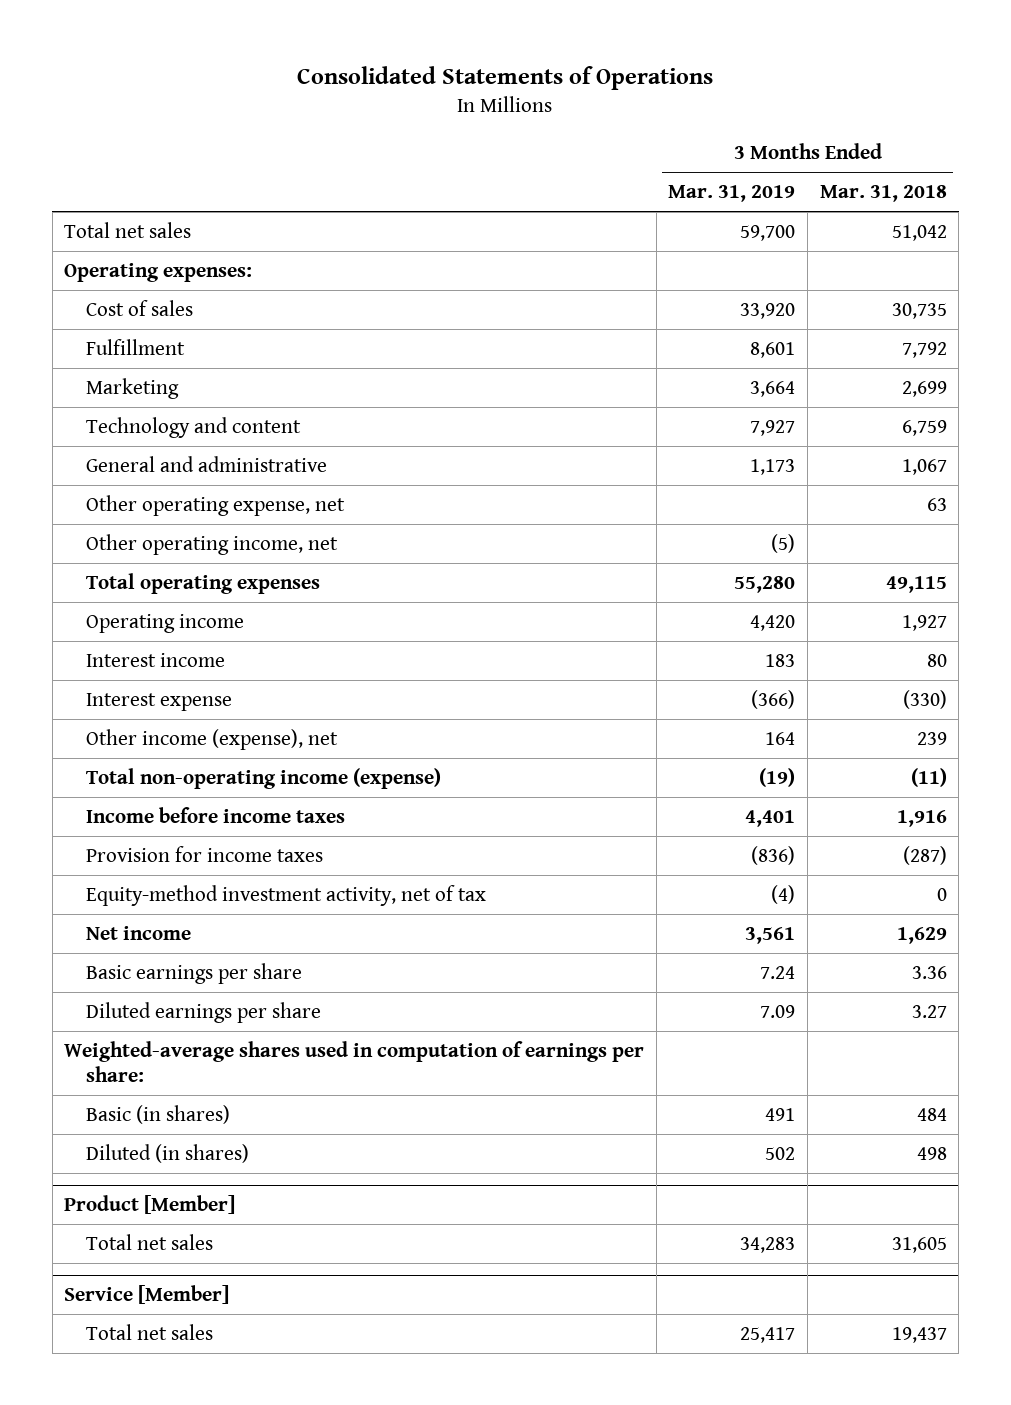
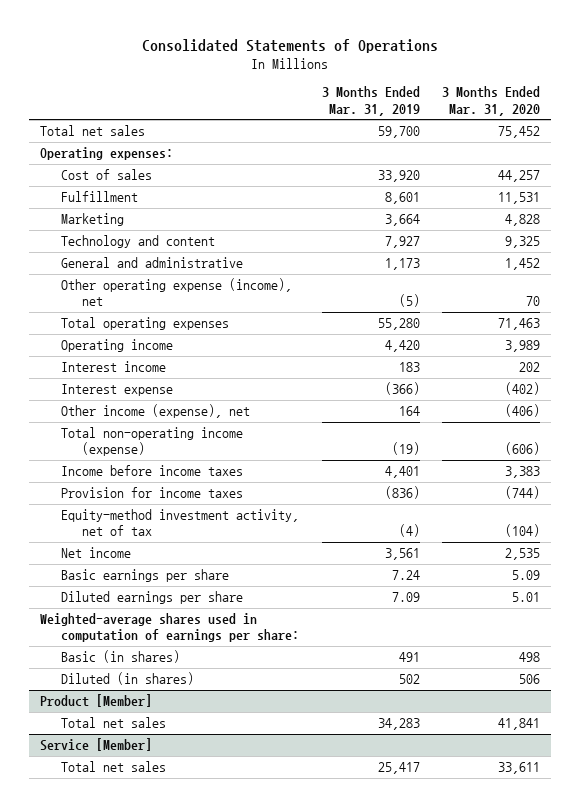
[819,185,947,203] Mar. 31, 2018 -> none
none -> [442,86,541,116] 3 Months Ended Mar. 31, 2020
[85,494,345,516] Other operating expense, net -> none
[85,533,338,555] Other operating income, net -> [61,278,293,307] Other operating expense (income), net

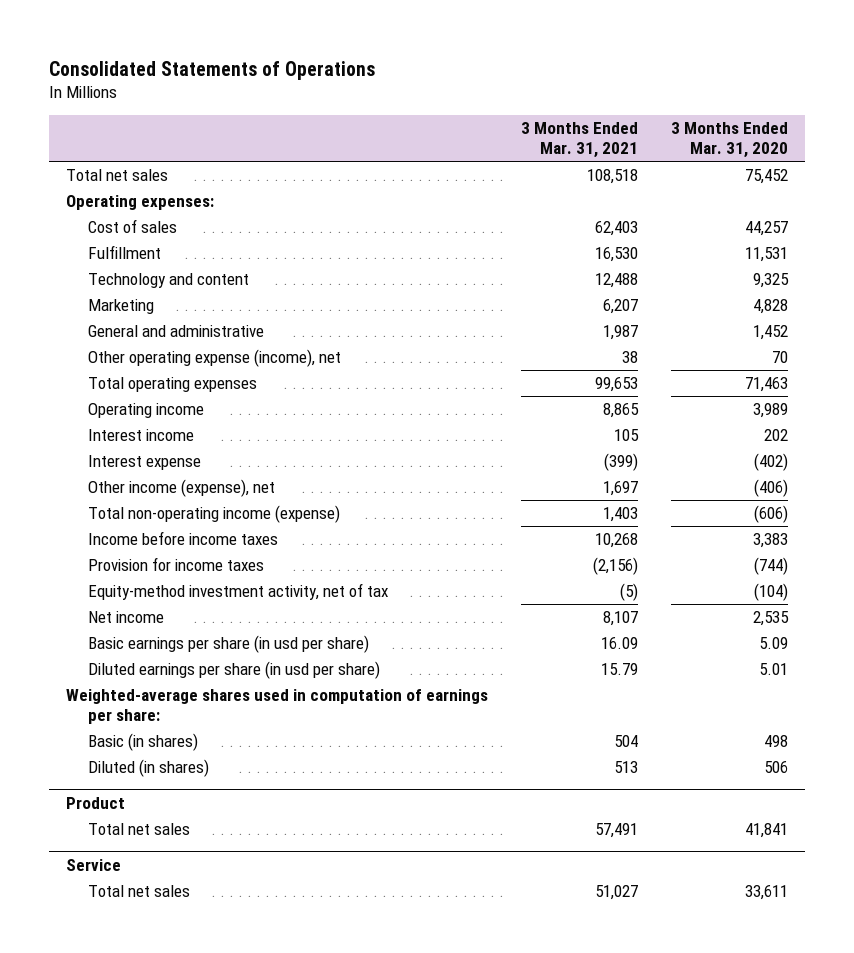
[321,86,420,116] 3 Months Ended Mar. 31, 2019 -> none
none -> [520,122,638,159] 3 Months Ended Mar. 31, 2021
[61,213,125,227] Marketing -> [88,298,155,314] Marketing
[61,569,230,583] Basic earnings per share -> [88,634,370,653] Basic earnings per share (in usd per share)
[61,591,244,605] Diluted earnings per share -> [88,660,381,679] Diluted earnings per share (in usd per share)
[40,694,153,708] Product [Member] -> [65,796,125,809] Product
[40,738,153,752] Service [Member] -> [65,858,121,871] Service

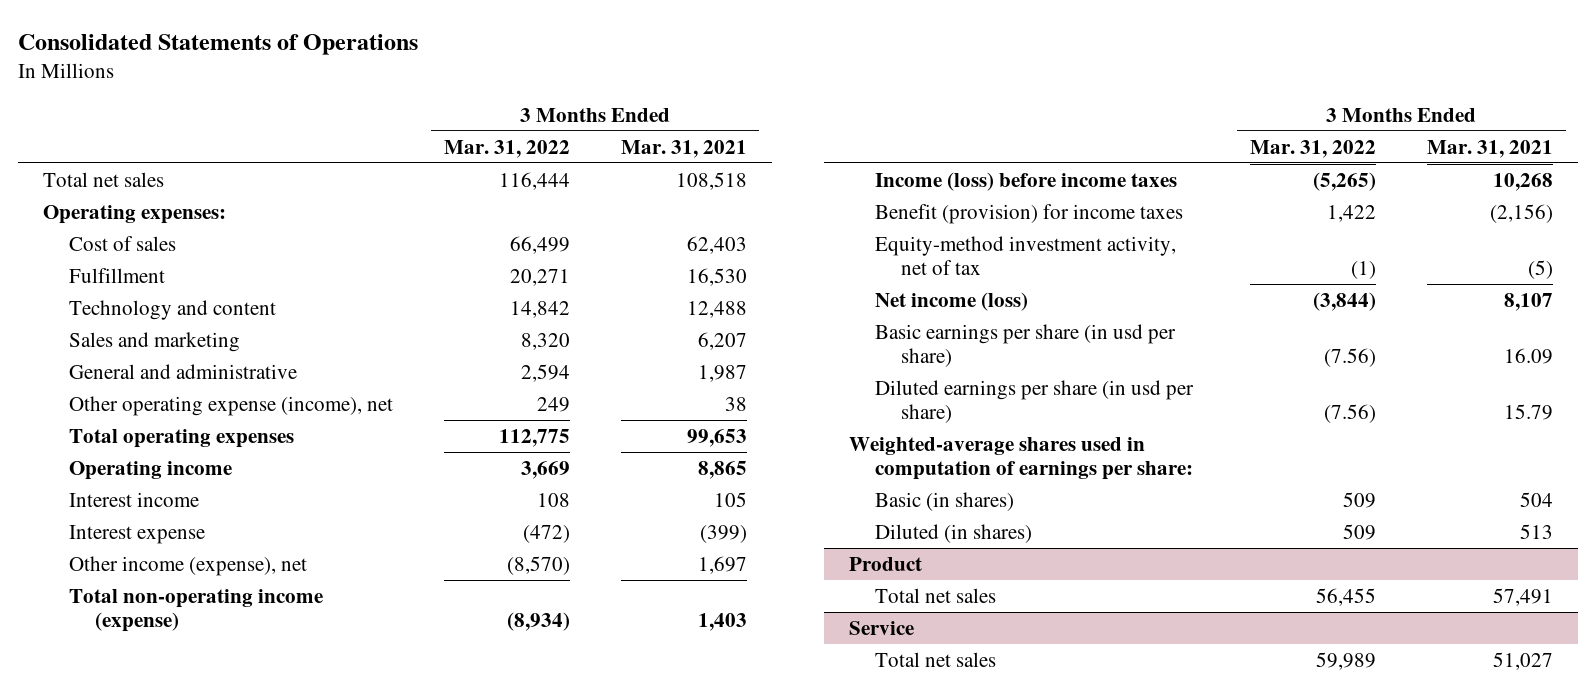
[671,122,789,159] 3 Months Ended Mar. 31, 2020 -> none
none -> [443,139,570,158] Mar. 31, 2022
[88,298,155,314] Marketing -> [69,331,241,352] Sales and marketing
[88,530,279,545] Income before income taxes -> [875,171,1178,191] Income (loss) before income taxes
[88,556,265,571] Provision for income taxes -> [875,203,1184,224] Benefit (provision) for income taxes
[88,610,165,623] Net income -> [875,291,1029,311] Net income (loss)

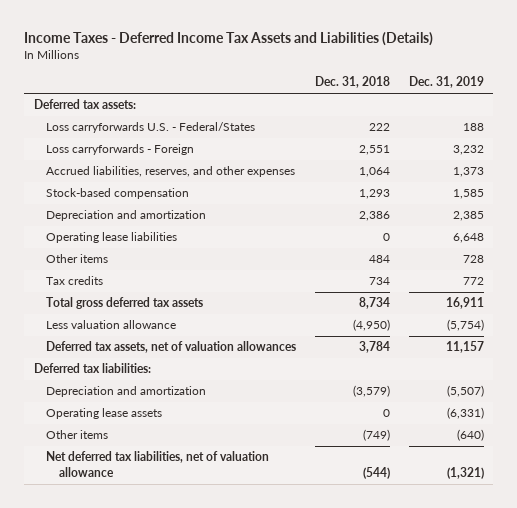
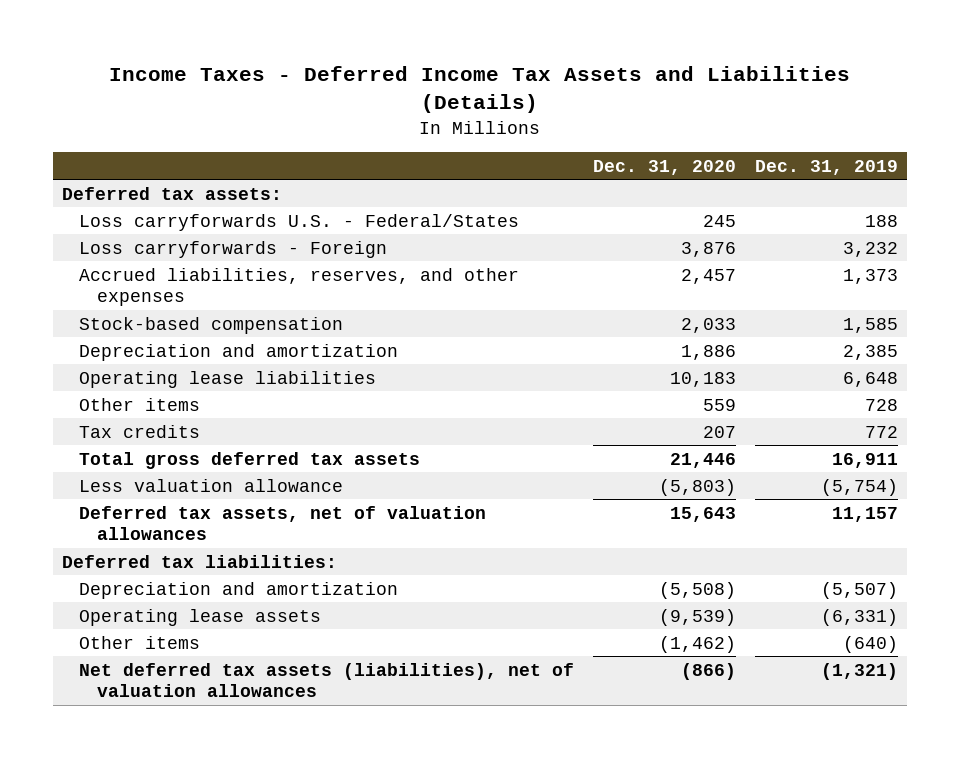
[314,76,390,89] Dec. 31, 2018 -> none
none -> [593,159,737,175] Dec. 31, 2020
[46,451,270,477] Net deferred tax liabilities, net of valuation allowance -> [79,662,575,697] Net deferred tax assets (liabilities), net of valuation allowances

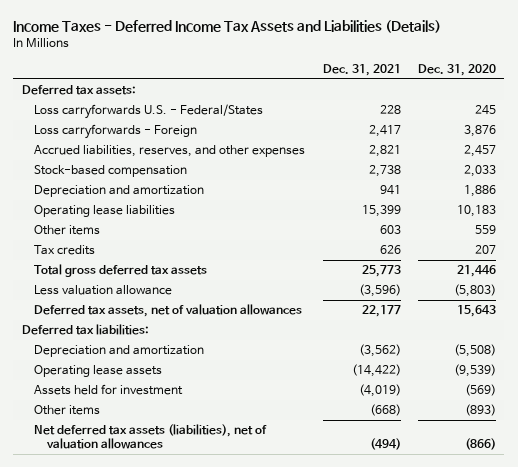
[754,159,898,175] Dec. 31, 2019 -> none
none -> [322,64,401,77] Dec. 31, 2021
none -> [34,384,184,396] Assets held for investment
[659,635,737,653] (1,462) -> [464,404,496,417] (893)

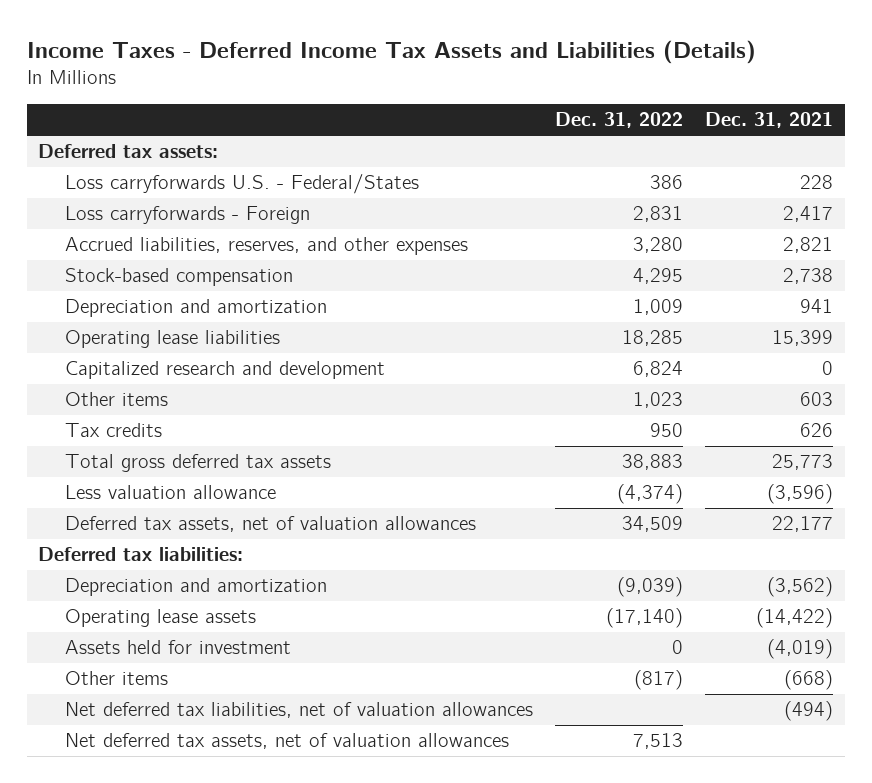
[417,64,496,77] Dec. 31, 2020 -> none
none -> [554,112,683,129] Dec. 31, 2022
none -> [64,361,385,380] Capitalized research and development
[34,424,268,450] Net deferred tax assets (liabilities), net of valuation allowances -> [64,702,533,719] Net deferred tax liabilities, net of valuation allowances
none -> [64,733,509,750] Net deferred tax assets, net of valuation allowances

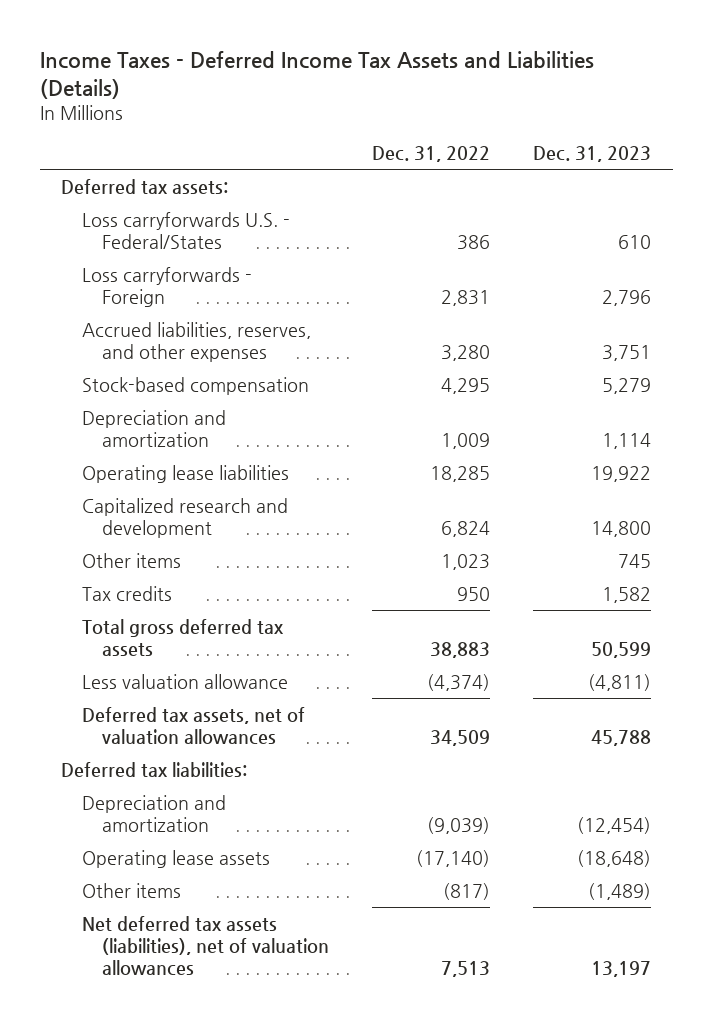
[705,112,834,129] Dec. 31, 2021 -> none
none -> [533,146,652,163] Dec. 31, 2023
[64,640,291,655] Assets held for investment -> none
[64,702,533,719] Net deferred tax liabilities, net of valuation allowances -> none
[64,733,509,750] Net deferred tax assets, net of valuation allowances -> [81,915,329,977] Net deferred tax assets (liabilities), net of valuation allowances

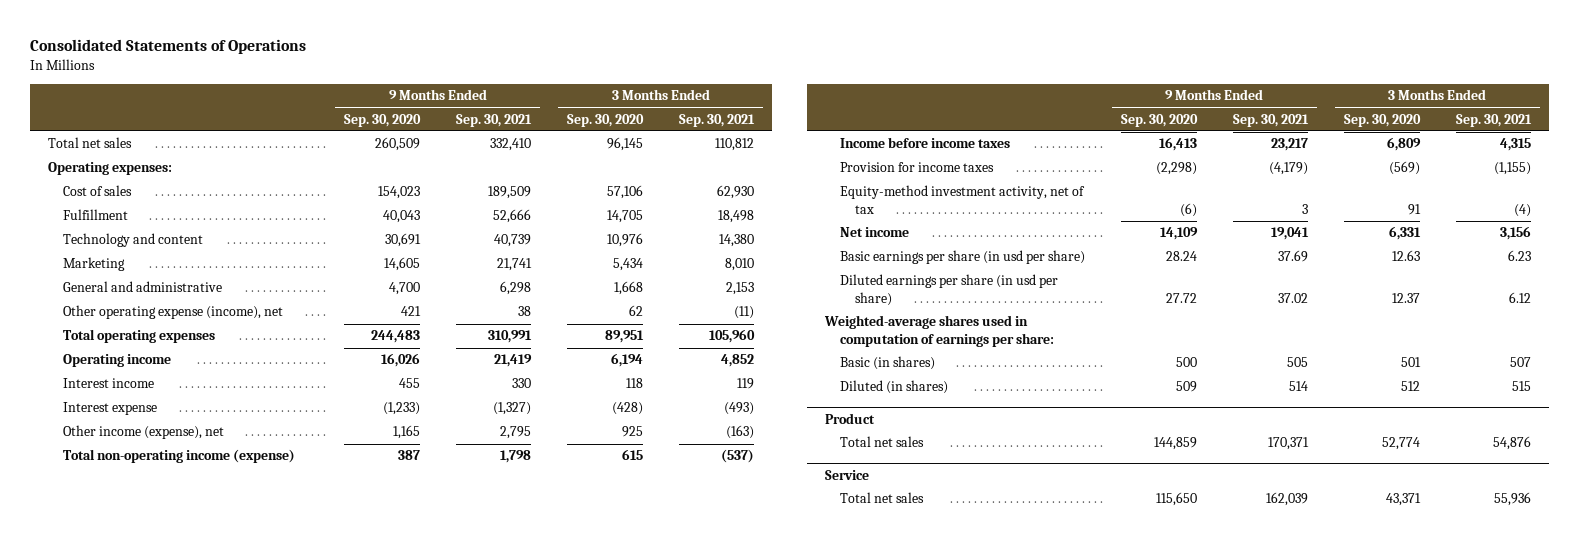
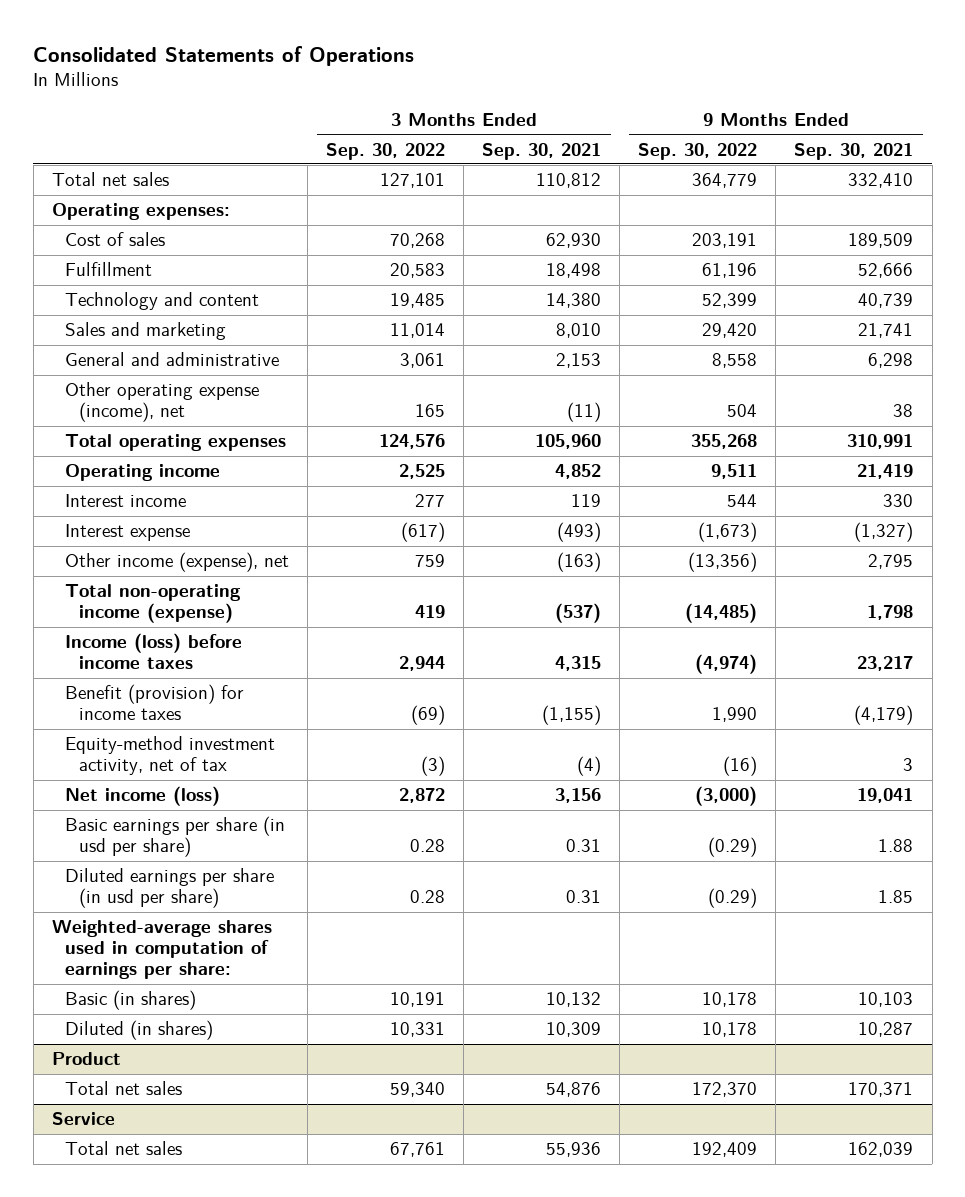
[344,113,422,127] Sep. 30, 2020 -> none
[567,113,645,127] Sep. 30, 2020 -> none
none -> [326,142,446,160] Sep. 30, 2022
none -> [638,142,758,160] Sep. 30, 2022
[63,257,126,272] Marketing -> [65,322,227,341] Sales and marketing
[839,137,1010,149] Income before income taxes -> [65,633,243,670] Income (loss) before income taxes
[839,162,994,173] Provision for income taxes -> [65,684,245,721] Benefit (provision) for income taxes
[839,227,909,238] Net income -> [65,786,221,807] Net income (loss)
[1277,250,1308,263] 37.69 -> [878,839,914,853] 1.88
[1507,250,1531,262] 6.23 -> [566,839,602,853] 0.31
[1277,292,1308,303] 37.02 -> [878,890,914,904] 1.85
[1508,291,1531,303] 6.12 -> [566,890,602,904] 0.31
[1286,357,1308,368] 505 -> [858,992,914,1008] 10,103
[1509,357,1531,368] 507 -> [546,992,602,1008] 10,132
[1288,381,1308,392] 514 -> [858,1022,914,1038] 10,287
[1511,381,1531,392] 515 -> [546,1022,602,1038] 10,309

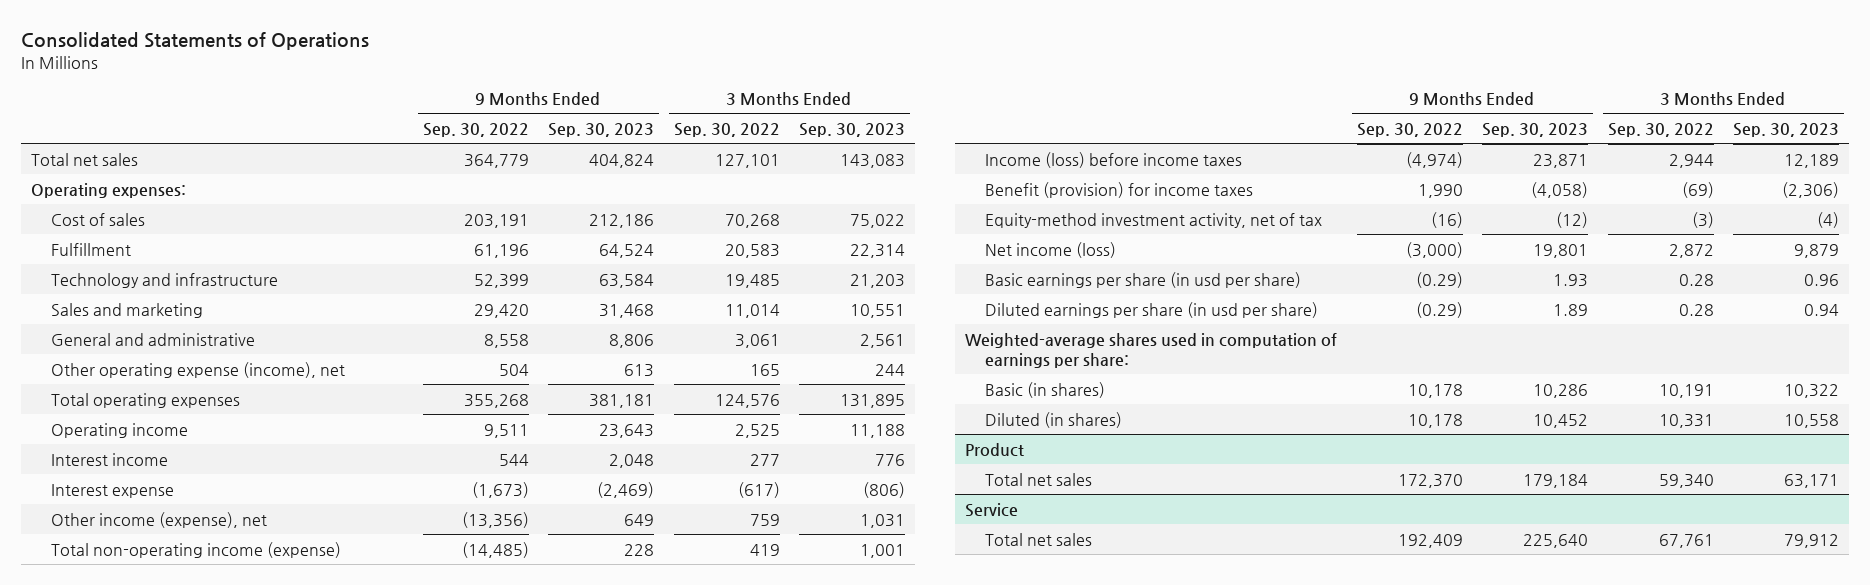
[482,142,602,160] Sep. 30, 2021 -> none
[794,142,914,160] Sep. 30, 2021 -> none
none -> [548,123,655,138] Sep. 30, 2023
none -> [799,123,906,138] Sep. 30, 2023
[65,292,260,311] Technology and content -> [50,272,278,288] Technology and infrastructure

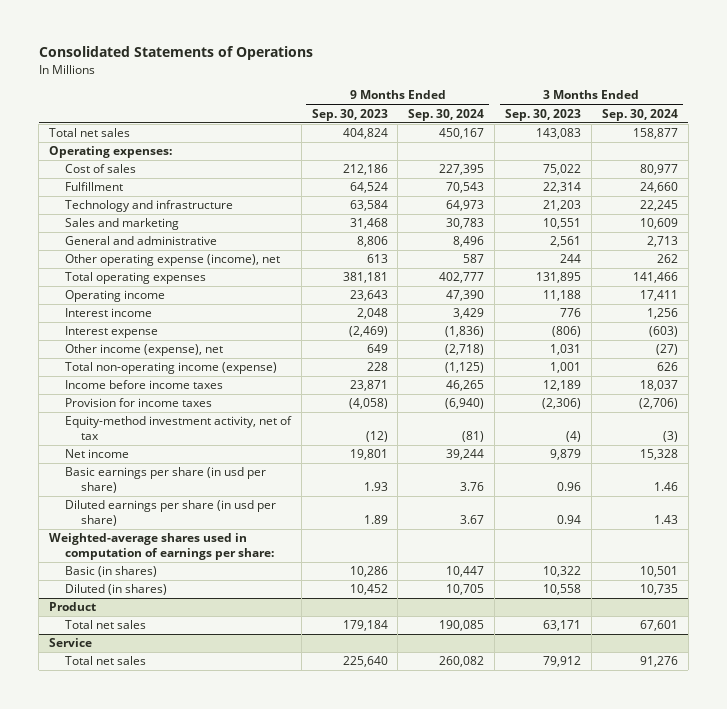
[422,123,529,138] Sep. 30, 2022 -> none
[673,123,780,138] Sep. 30, 2022 -> none
none -> [408,108,485,121] Sep. 30, 2024
none -> [601,108,678,121] Sep. 30, 2024
[984,151,1242,168] Income (loss) before income taxes -> [64,380,223,390] Income before income taxes
[984,181,1253,198] Benefit (provision) for income taxes -> [64,398,212,408] Provision for income taxes
[984,241,1116,258] Net income (loss) -> [64,449,129,459] Net income

